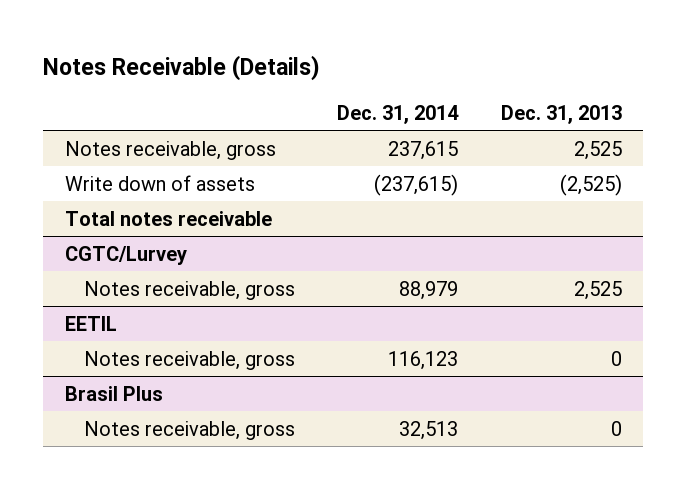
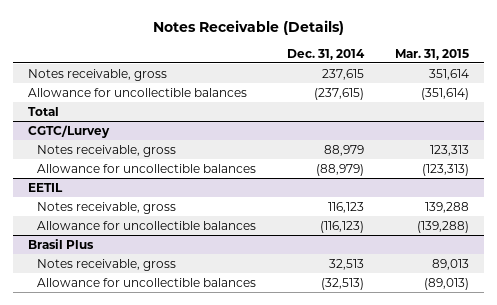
[500,104,622,124] Dec. 31, 2013 -> none
none -> [394,48,469,60] Mar. 31, 2015
[64,174,255,191] Write down of assets -> [28,87,248,97] Allowance for uncollectible balances
[64,210,272,226] Total notes receivable -> [28,106,60,116] Total
none -> [37,163,257,173] Allowance for uncollectible balances
none -> [37,220,257,230] Allowance for uncollectible balances
none -> [37,277,257,287] Allowance for uncollectible balances

